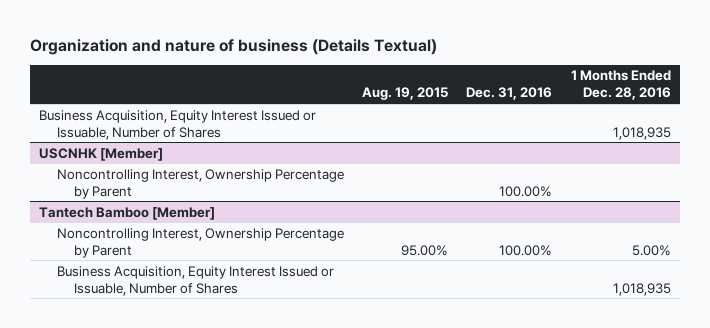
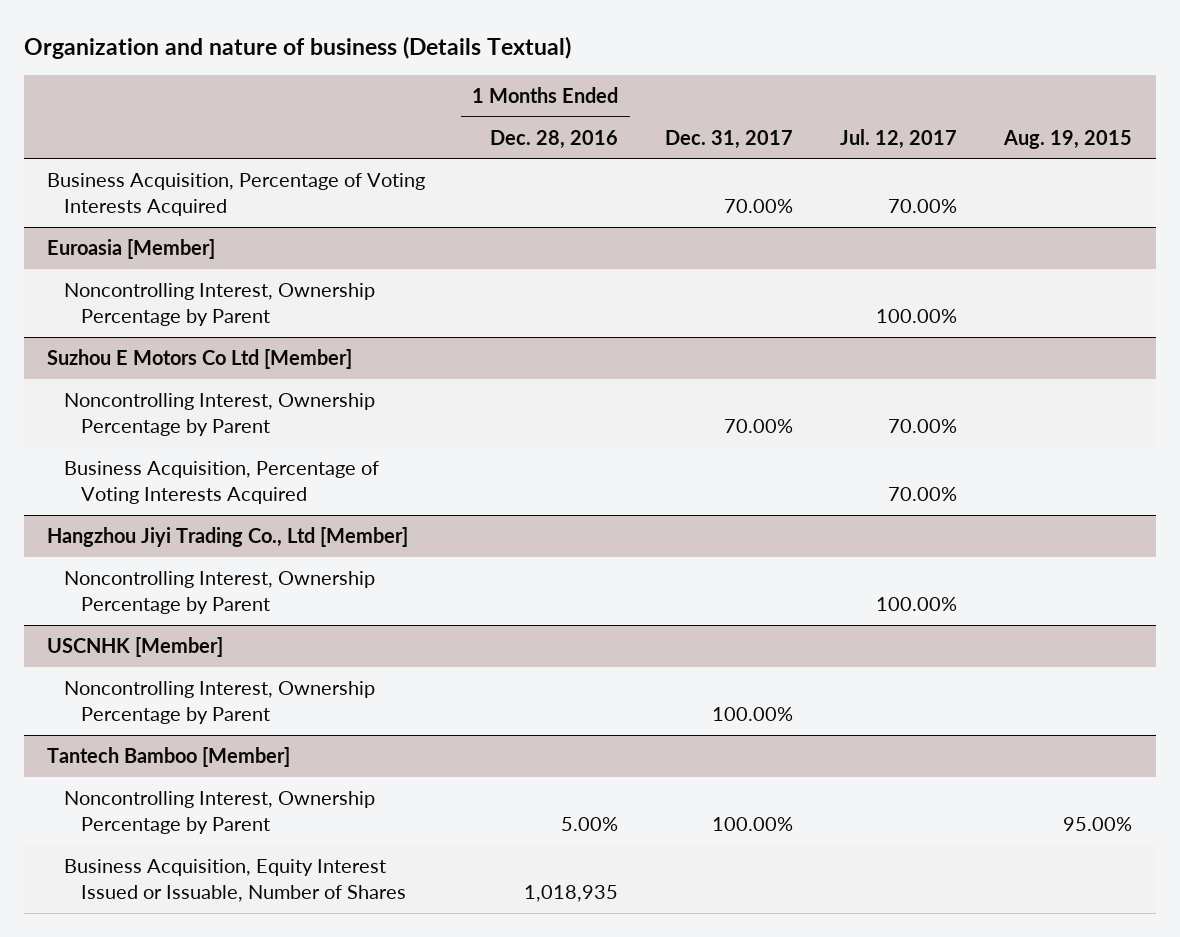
[466,87,553,101] Dec. 31, 2016 -> none
none -> [665,129,794,149] Dec. 31, 2017
none -> [840,128,958,149] Jul. 12, 2017
[38,109,316,140] Business Acquisition, Equity Interest Issued or Issuable, Number of Shares -> none
none -> [47,173,426,216] Business Acquisition, Percentage of Voting Interests Acquired
none -> [47,239,216,260] Euroasia [Member]
none -> [64,283,376,326] Noncontrolling Interest, Ownership Percentage by Parent
none -> [47,349,353,370] Suzhou E Motors Co Ltd [Member]
none -> [64,393,376,436] Noncontrolling Interest, Ownership Percentage by Parent
none -> [64,461,380,504] Business Acquisition, Percentage of Voting Interests Acquired
none -> [47,527,409,548] Hangzhou Jiyi Trading Co., Ltd [Member]
none -> [64,571,376,614] Noncontrolling Interest, Ownership Percentage by Parent

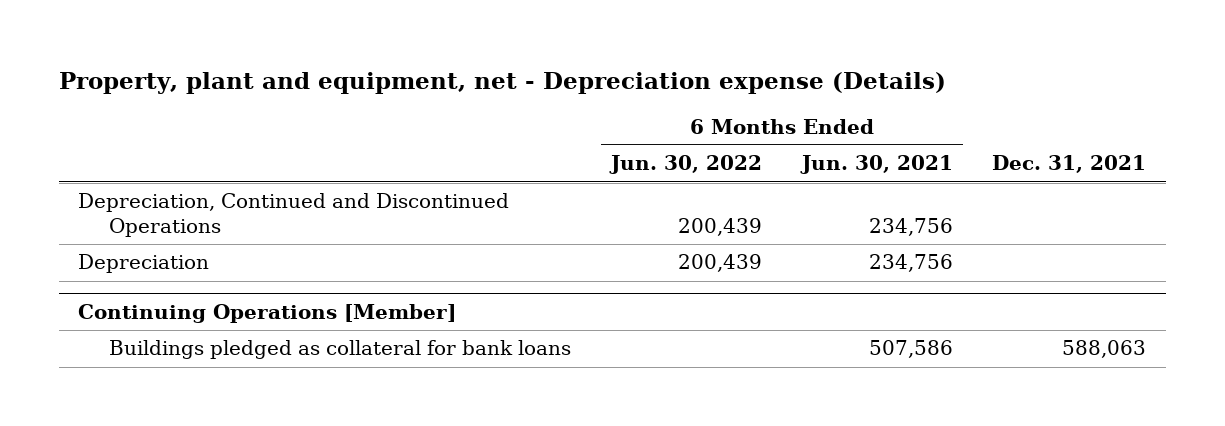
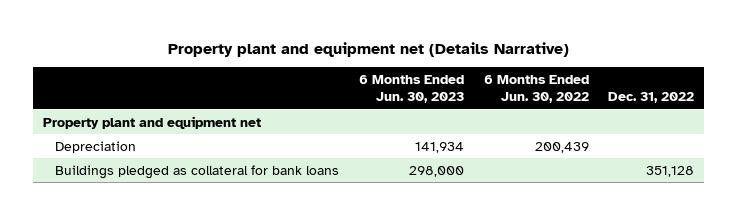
[58,71,946,94] Property, plant and equipment, net - Depreciation expense (Details) -> [167,41,569,57] Property plant and equipment net (Details Narrative)
[799,155,953,175] Jun. 30, 2021 -> none
[992,155,1147,174] Dec. 31, 2021 -> none
none -> [358,74,464,104] 6 Months Ended Jun. 30, 2023
none -> [608,92,695,104] Dec. 31, 2022
[78,193,510,238] Depreciation, Continued and Discontinued Operations -> none
none -> [42,115,261,129] Property plant and equipment net
[78,303,457,323] Continuing Operations [Member] -> none
[109,340,572,360] Buildings pledged as collateral for bank loans -> none
none -> [54,164,339,179] Buildings pledged as collateral for bank loans

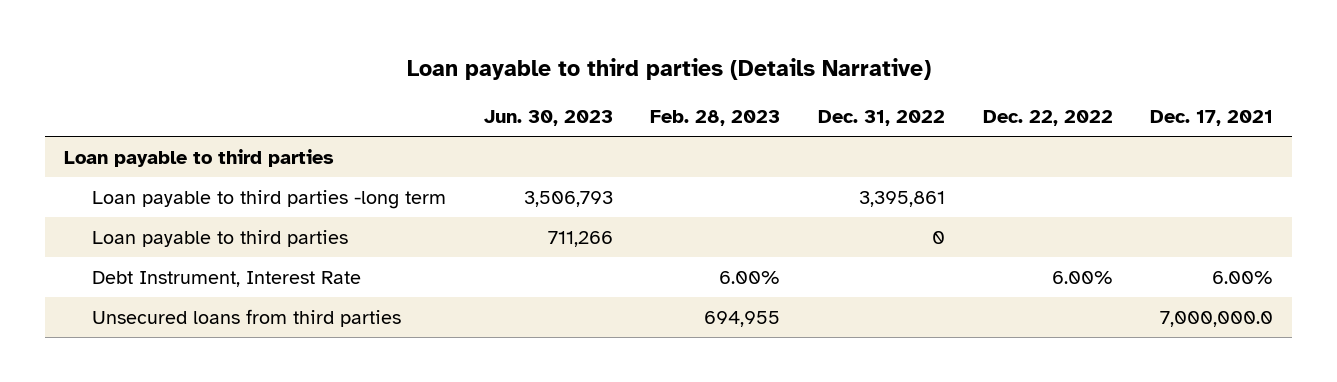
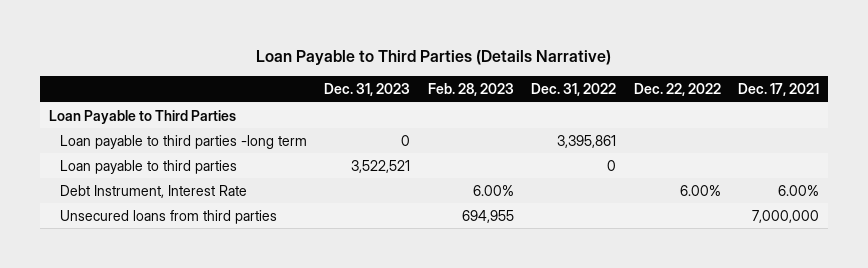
[406,58,931,81] Loan payable to third parties (Details Narrative) -> [256,49,612,65] Loan Payable to Third Parties (Details Narrative)
[483,110,613,127] Jun. 30, 2023 -> none
none -> [324,82,411,96] Dec. 31, 2023
[64,148,335,167] Loan payable to third parties -> [48,109,236,124] Loan Payable to Third Parties
[1160,310,1274,327] 7,000,000.0 -> [752,209,820,223] 7,000,000

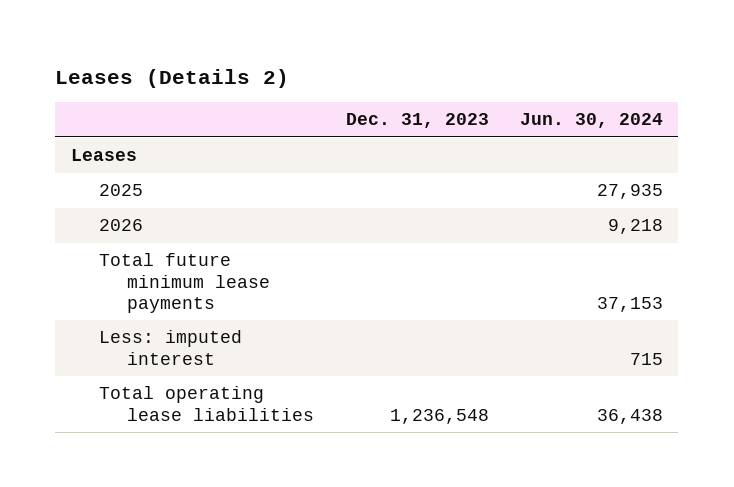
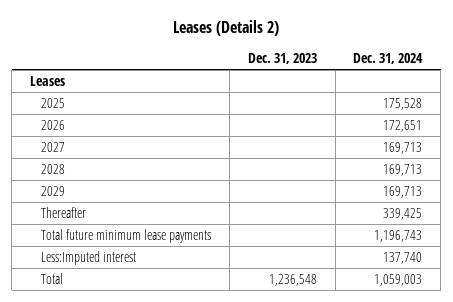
[519,113,663,129] Jun. 30, 2024 -> none
none -> [353,53,424,65] Dec. 31, 2024
none -> [40,142,65,153] 2027
none -> [40,164,65,175] 2028
none -> [40,186,65,197] 2029
none -> [40,207,86,219] Thereafter
[99,330,243,365] Less: imputed interest -> [40,251,136,266] Less:Imputed interest
[99,386,315,421] Total operating lease liabilities -> [40,273,63,285] Total

